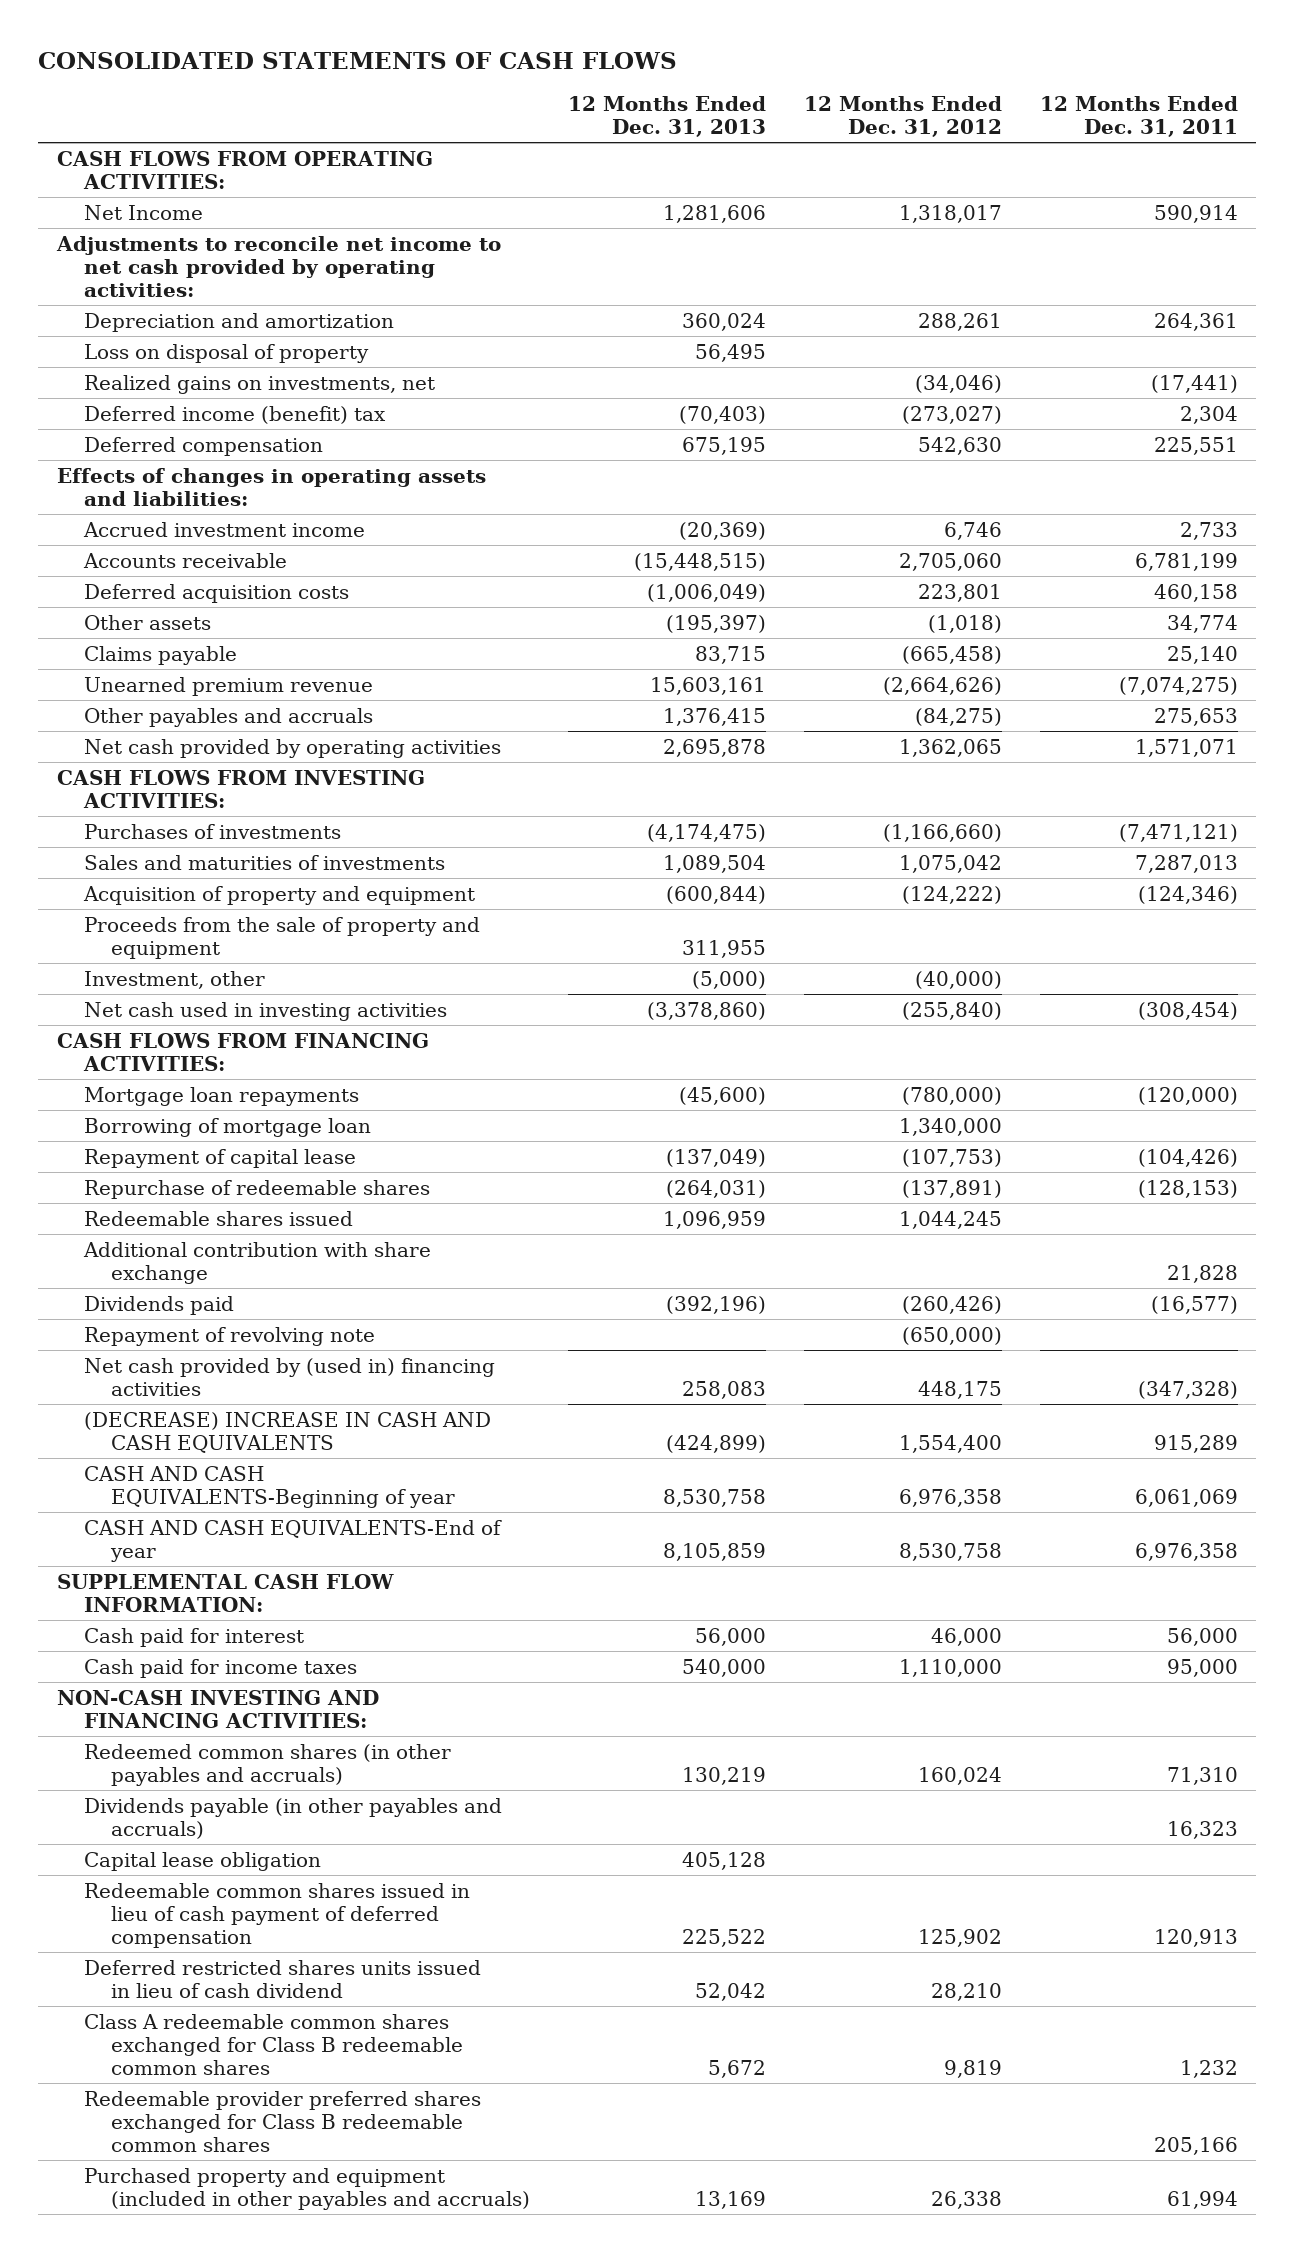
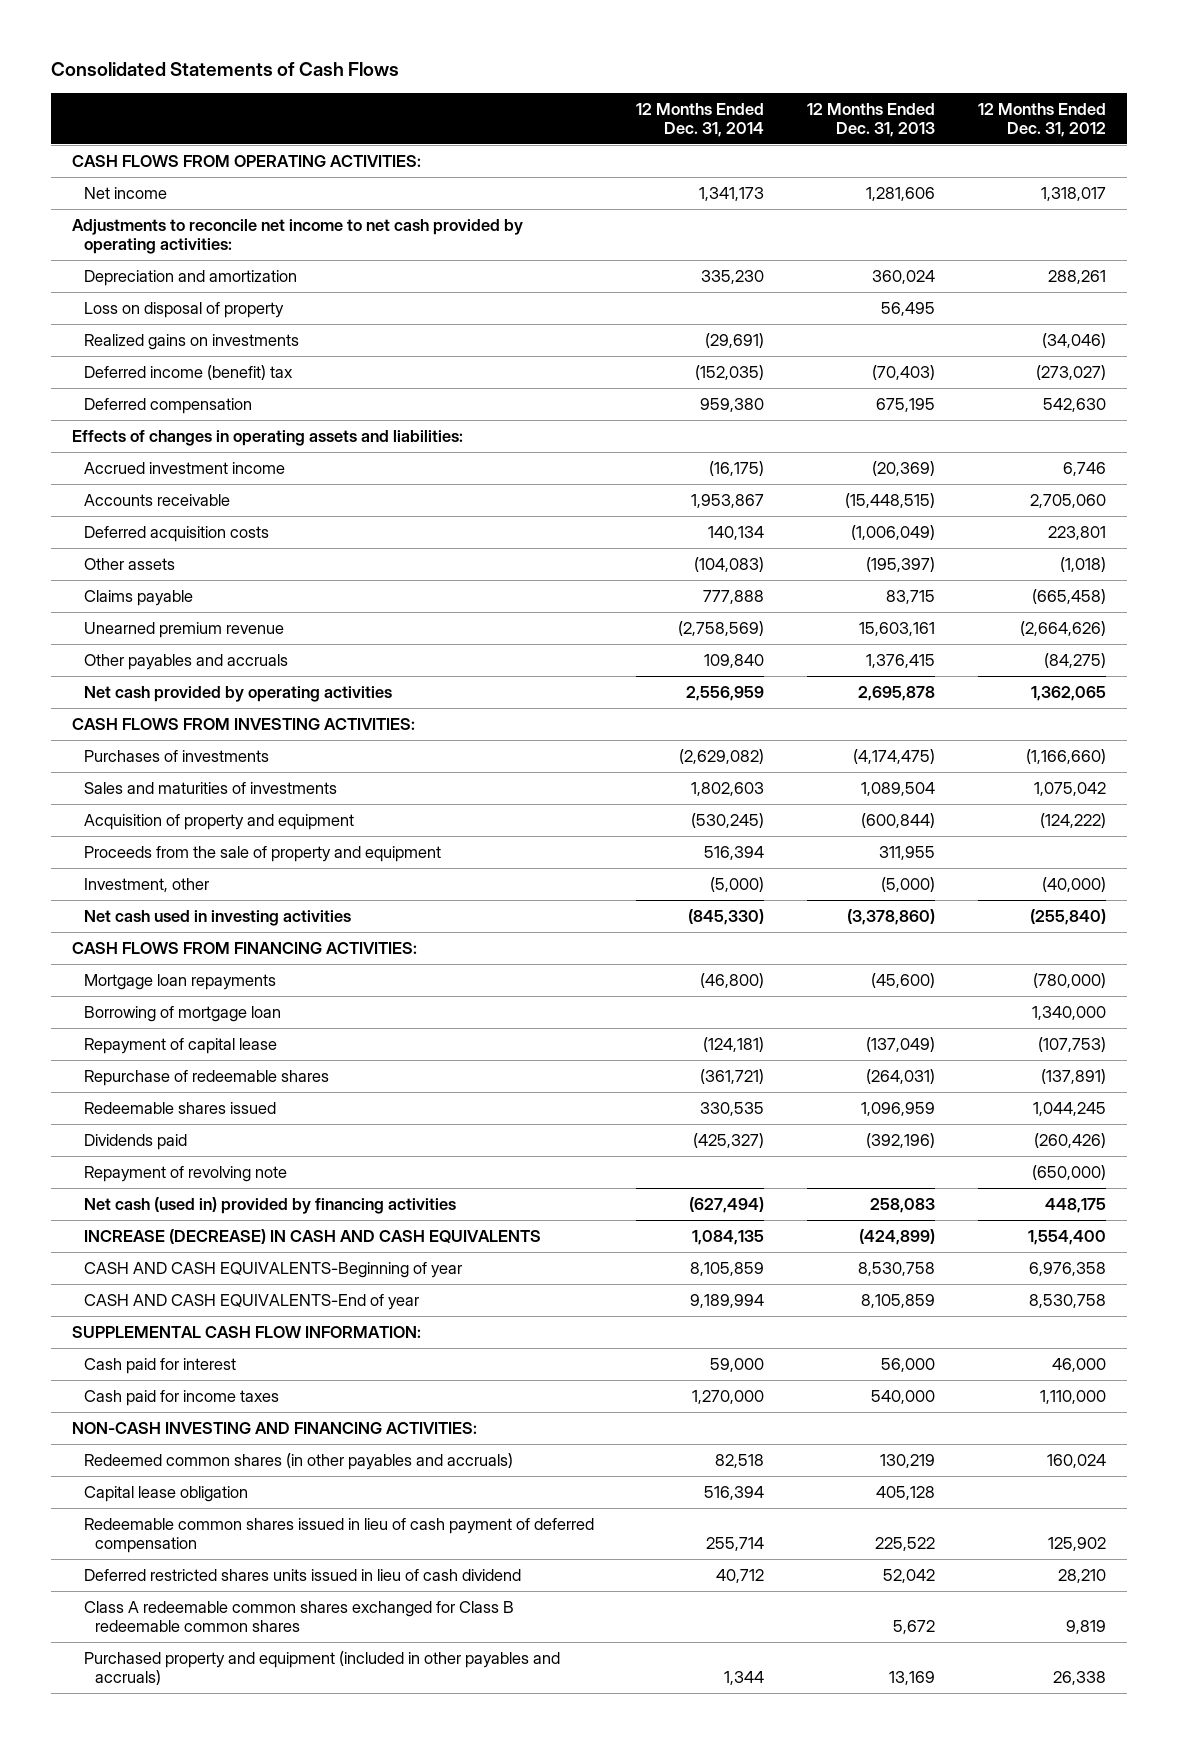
[38,51,678,69] CONSOLIDATED STATEMENTS OF CASH FLOWS -> [50,62,399,77] Consolidated Statements of Cash Flows
[1039,95,1238,137] 12 Months Ended Dec. 31, 2011 -> none
none -> [636,102,765,138] 12 Months Ended Dec. 31, 2014
[84,204,204,220] Net Income -> [83,186,167,199] Net income
[84,374,436,394] Realized gains on investments, net -> [83,333,299,350] Realized gains on investments
[83,1241,432,1284] Additional contribution with share exchange -> none
[84,1357,496,1396] Net cash provided by (used in) financing activities -> [83,1196,456,1214] Net cash (used in) provided by financing activities
[84,1411,492,1453] (DECREASE) INCREASE IN CASH AND CASH EQUIVALENTS -> [83,1228,541,1244] INCREASE (DECREASE) IN CASH AND CASH EQUIVALENTS
[84,1797,503,1839] Dividends payable (in other payables and accruals) -> none
[84,2090,482,2152] Redeemable provider preferred shares exchanged for Class B redeemable common shares -> none

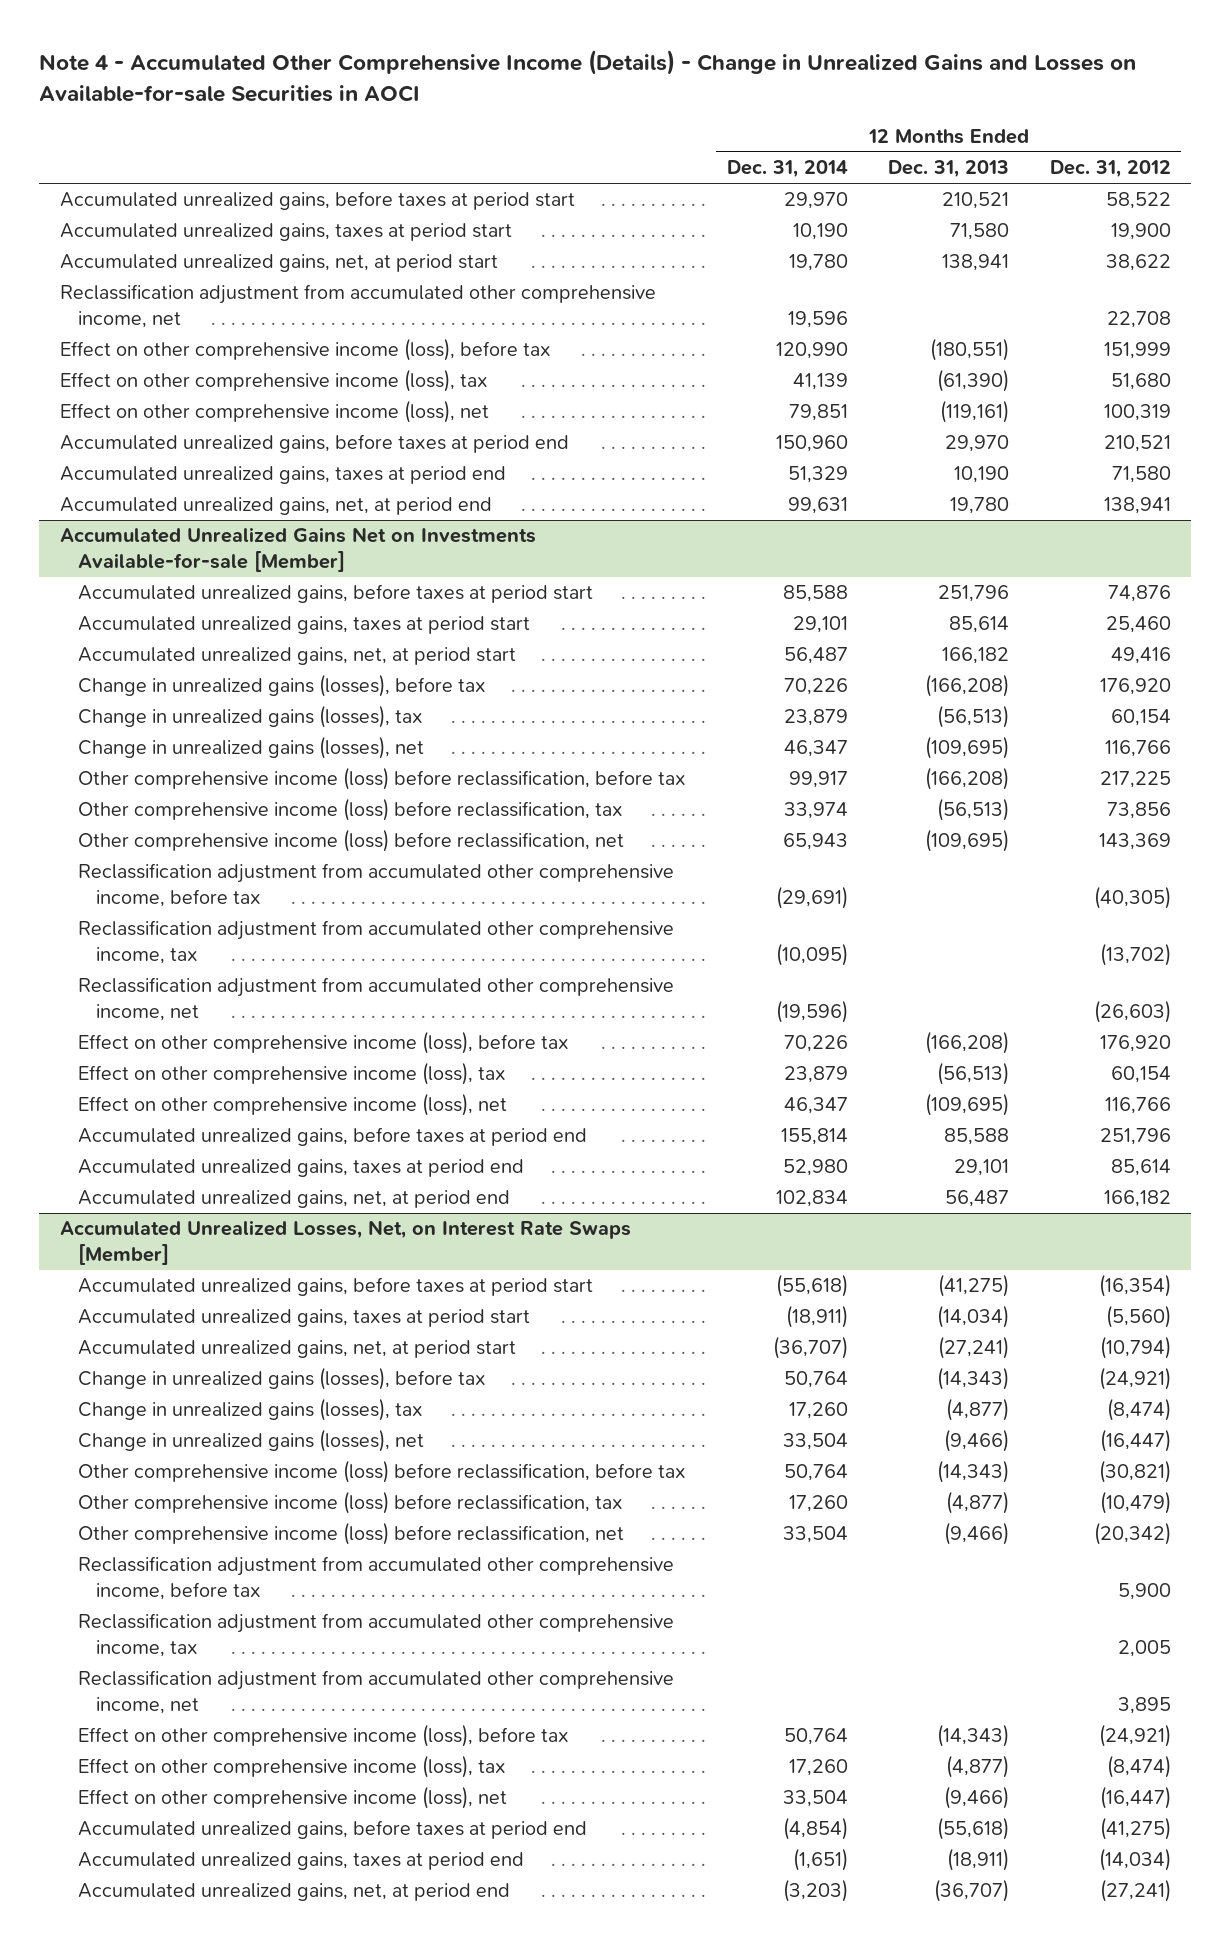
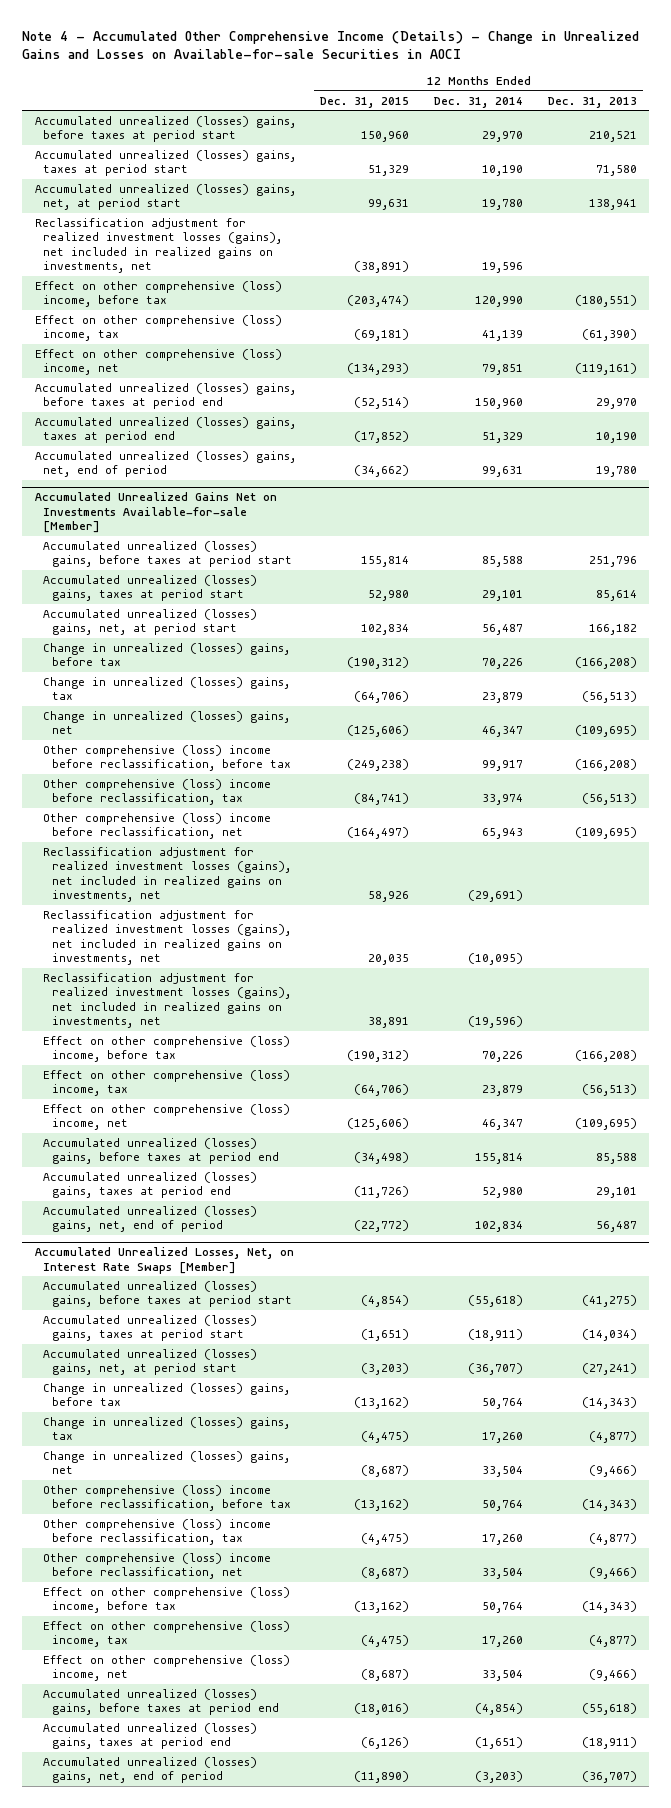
[1050,160,1172,179] Dec. 31, 2012 -> none
none -> [320,96,410,108] Dec. 31, 2015
[59,191,575,211] Accumulated unrealized gains, before taxes at period start -> [34,115,296,143] Accumulated unrealized (losses) gains, before taxes at period start
[59,223,512,242] Accumulated unrealized gains, taxes at period start -> [34,149,296,177] Accumulated unrealized (losses) gains, taxes at period start
[59,254,498,273] Accumulated unrealized gains, net, at period start -> [34,183,296,211] Accumulated unrealized (losses) gains, net, at period start
[59,284,656,328] Reclassification adjustment from accumulated other comprehensive income, net -> [34,217,283,274] Reclassification adjustment for realized investment losses (gains), net included in realized gains on investments, net
[59,338,551,362] Effect on other comprehensive income (loss), before tax -> [34,280,282,308] Effect on other comprehensive (loss) income, before tax
[59,369,488,393] Effect on other comprehensive income (loss), tax -> [34,314,282,342] Effect on other comprehensive (loss) income, tax
[59,400,489,424] Effect on other comprehensive income (loss), net -> [34,348,282,376] Effect on other comprehensive (loss) income, net
[59,434,569,454] Accumulated unrealized gains, before taxes at period end -> [34,382,296,410] Accumulated unrealized (losses) gains, before taxes at period end
[59,466,506,485] Accumulated unrealized gains, taxes at period end -> [34,416,296,444] Accumulated unrealized (losses) gains, taxes at period end
[59,497,492,516] Accumulated unrealized gains, net, at period end -> [34,450,296,478] Accumulated unrealized (losses) gains, net, end of period
[77,584,593,604] Accumulated unrealized gains, before taxes at period start -> [43,540,292,568] Accumulated unrealized (losses) gains, before taxes at period start
[77,616,530,635] Accumulated unrealized gains, taxes at period start -> [43,574,258,602] Accumulated unrealized (losses) gains, taxes at period start
[77,647,516,666] Accumulated unrealized gains, net, at period start -> [43,608,258,636] Accumulated unrealized (losses) gains, net, at period start
[77,674,486,698] Change in unrealized gains (losses), before tax -> [43,642,291,667] Change in unrealized (losses) gains, before tax
[77,705,423,729] Change in unrealized gains (losses), tax -> [43,676,291,701] Change in unrealized (losses) gains, tax
[77,736,424,760] Change in unrealized gains (losses), net -> [43,710,291,735] Change in unrealized (losses) gains, net
[77,767,686,791] Other comprehensive income (loss) before reclassification, before tax -> [43,744,291,772] Other comprehensive (loss) income before reclassification, before tax
[77,798,623,822] Other comprehensive income (loss) before reclassification, tax -> [43,778,272,806] Other comprehensive (loss) income before reclassification, tax
[77,829,624,853] Other comprehensive income (loss) before reclassification, net -> [43,812,272,840] Other comprehensive (loss) income before reclassification, net
[77,863,674,907] Reclassification adjustment from accumulated other comprehensive income, before tax -> [43,846,291,903] Reclassification adjustment for realized investment losses (gains), net included in realized gains on investments, net
[77,920,674,964] Reclassification adjustment from accumulated other comprehensive income, tax -> [43,909,291,966] Reclassification adjustment for realized investment losses (gains), net included in realized gains on investments, net
[77,977,674,1021] Reclassification adjustment from accumulated other comprehensive income, net -> [43,972,291,1029] Reclassification adjustment for realized investment losses (gains), net included in realized gains on investments, net
[77,1031,569,1055] Effect on other comprehensive income (loss), before tax -> [43,1035,291,1063] Effect on other comprehensive (loss) income, before tax
[77,1062,506,1086] Effect on other comprehensive income (loss), tax -> [43,1069,291,1097] Effect on other comprehensive (loss) income, tax
[77,1093,507,1117] Effect on other comprehensive income (loss), net -> [43,1103,291,1131] Effect on other comprehensive (loss) income, net
[77,1127,587,1147] Accumulated unrealized gains, before taxes at period end -> [43,1137,279,1165] Accumulated unrealized (losses) gains, before taxes at period end
[77,1159,524,1178] Accumulated unrealized gains, taxes at period end -> [43,1171,258,1199] Accumulated unrealized (losses) gains, taxes at period end
[77,1190,510,1209] Accumulated unrealized gains, net, at period end -> [43,1205,258,1233] Accumulated unrealized (losses) gains, net, end of period
[77,1556,674,1600] Reclassification adjustment from accumulated other comprehensive income, before tax -> none
[77,1613,674,1657] Reclassification adjustment from accumulated other comprehensive income, tax -> none
[77,1670,674,1714] Reclassification adjustment from accumulated other comprehensive income, net -> none
[77,1277,593,1297] Accumulated unrealized gains, before taxes at period start -> [43,1280,292,1308] Accumulated unrealized (losses) gains, before taxes at period start
[77,1309,530,1328] Accumulated unrealized gains, taxes at period start -> [43,1314,258,1342] Accumulated unrealized (losses) gains, taxes at period start
[77,1340,516,1359] Accumulated unrealized gains, net, at period start -> [43,1348,258,1376] Accumulated unrealized (losses) gains, net, at period start
[77,1367,486,1391] Change in unrealized gains (losses), before tax -> [43,1382,291,1407] Change in unrealized (losses) gains, before tax
[77,1398,423,1422] Change in unrealized gains (losses), tax -> [43,1416,291,1441] Change in unrealized (losses) gains, tax
[77,1429,424,1453] Change in unrealized gains (losses), net -> [43,1450,291,1475] Change in unrealized (losses) gains, net
[77,1460,686,1484] Other comprehensive income (loss) before reclassification, before tax -> [43,1484,291,1512] Other comprehensive (loss) income before reclassification, before tax
[77,1491,623,1515] Other comprehensive income (loss) before reclassification, tax -> [43,1518,272,1546] Other comprehensive (loss) income before reclassification, tax
[77,1522,624,1546] Other comprehensive income (loss) before reclassification, net -> [43,1552,272,1580] Other comprehensive (loss) income before reclassification, net
[77,1724,569,1748] Effect on other comprehensive income (loss), before tax -> [43,1586,291,1614] Effect on other comprehensive (loss) income, before tax
[77,1755,506,1779] Effect on other comprehensive income (loss), tax -> [43,1620,291,1648] Effect on other comprehensive (loss) income, tax
[77,1786,507,1810] Effect on other comprehensive income (loss), net -> [43,1654,291,1682] Effect on other comprehensive (loss) income, net
[77,1820,587,1840] Accumulated unrealized gains, before taxes at period end -> [43,1688,279,1716] Accumulated unrealized (losses) gains, before taxes at period end
[77,1852,524,1871] Accumulated unrealized gains, taxes at period end -> [43,1722,258,1750] Accumulated unrealized (losses) gains, taxes at period end
[77,1883,510,1902] Accumulated unrealized gains, net, at period end -> [43,1756,258,1784] Accumulated unrealized (losses) gains, net, end of period

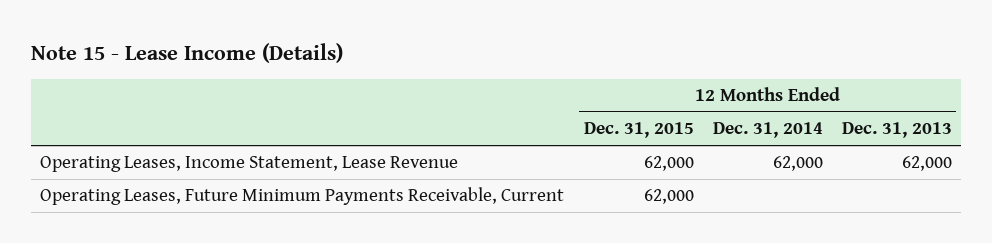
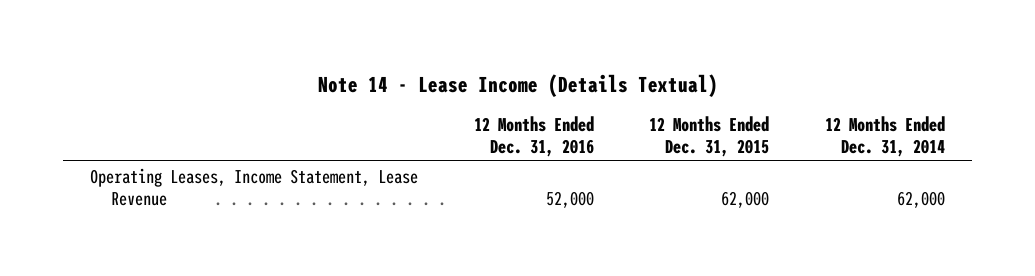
[30,42,343,63] Note 15 - Lease Income (Details) -> [317,73,718,97] Note 14 - Lease Income (Details Textual)
[841,122,952,139] Dec. 31, 2013 -> none
none -> [473,115,594,158] 12 Months Ended Dec. 31, 2016
[40,187,565,206] Operating Leases, Future Minimum Payments Receivable, Current -> none

